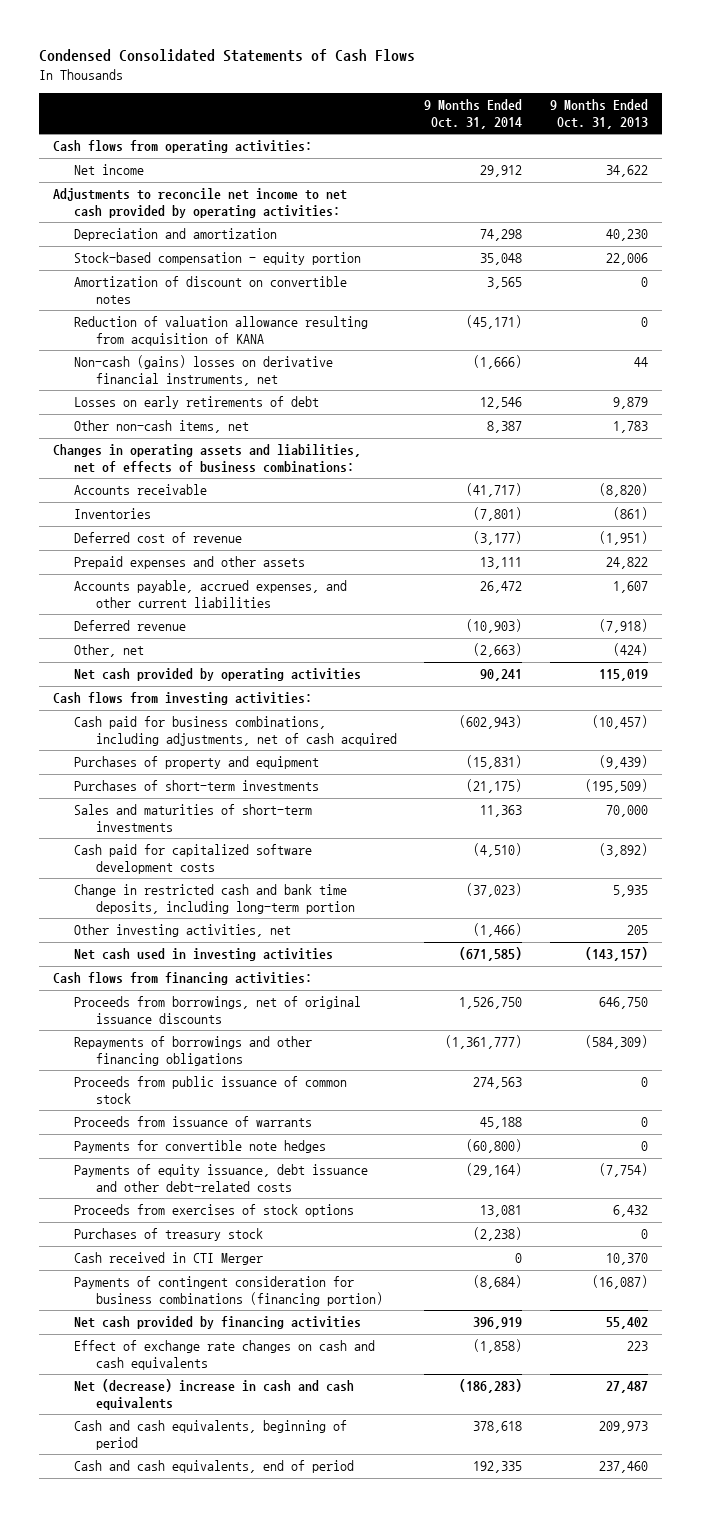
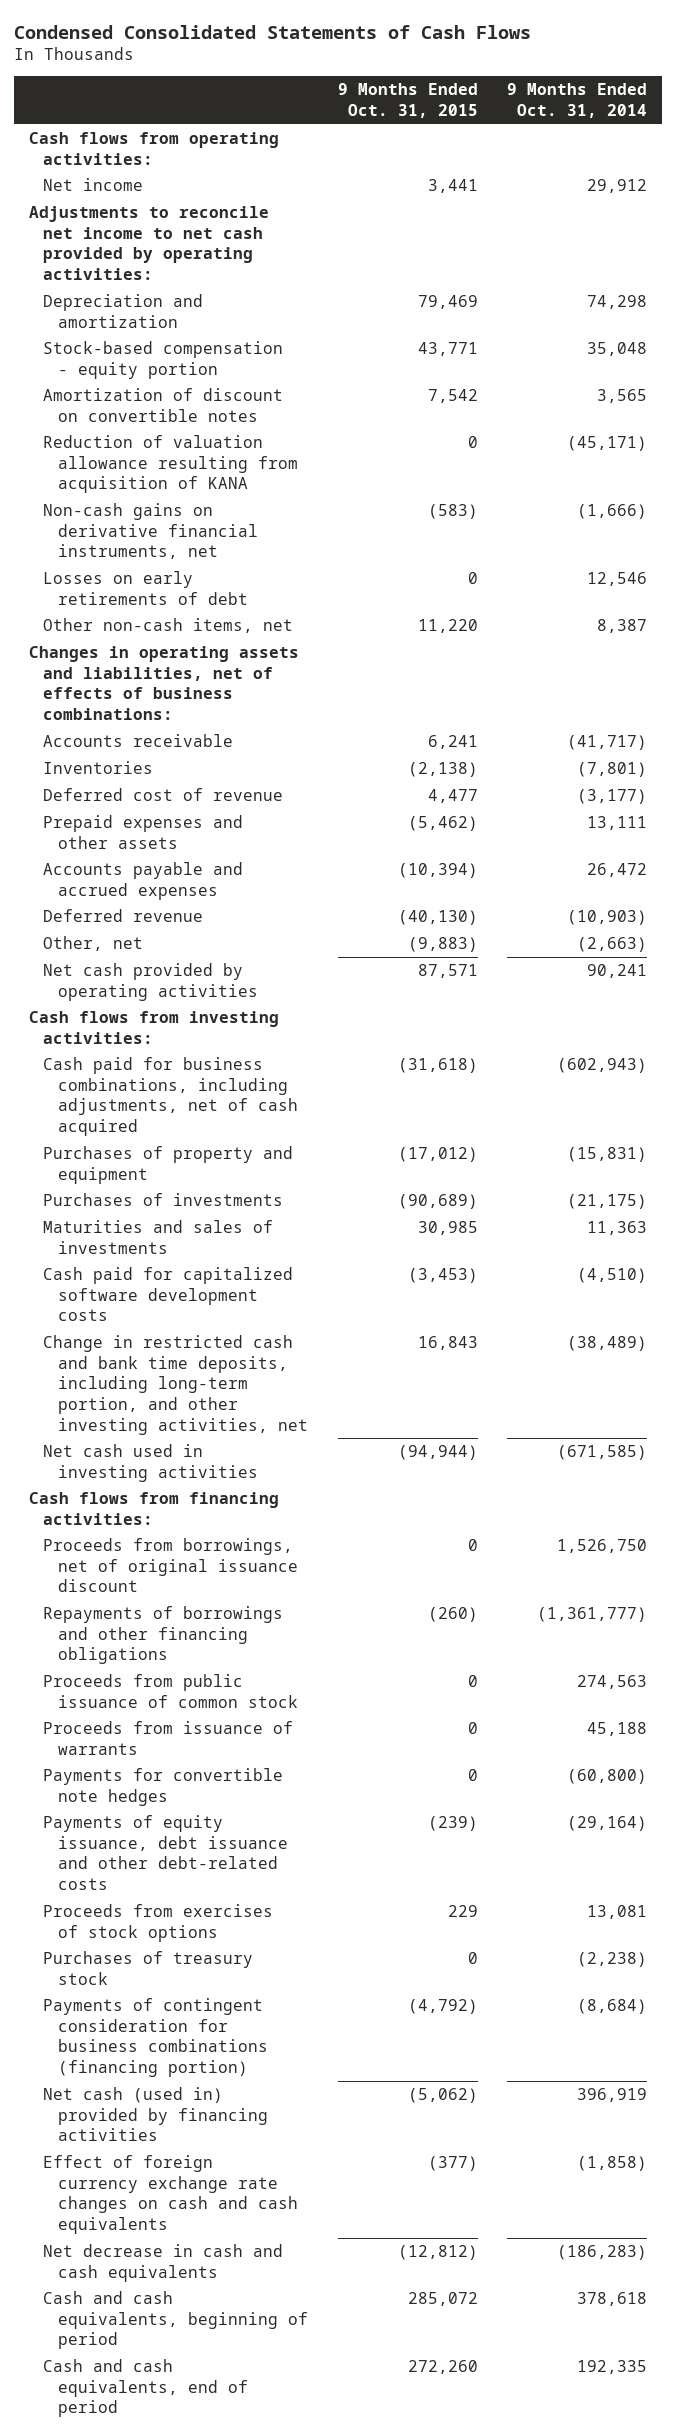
[549,99,648,129] 9 Months Ended Oct. 31, 2013 -> none
none -> [337,83,478,119] 9 Months Ended Oct. 31, 2015
[74,355,334,386] Non-cash (gains) losses on derivative financial instruments, net -> [43,503,259,560] Non-cash gains on derivative financial instruments, net
[74,580,348,608] Accounts payable, accrued expenses, and other current liabilities -> [43,862,244,900] Accounts payable and accrued expenses
[74,780,320,792] Purchases of short-term investments -> [43,1193,284,1207] Purchases of investments
[74,804,313,832] Sales and maturities of short-term investments -> [43,1220,274,1254] Maturities and sales of investments
[74,924,292,938] Other investing activities, net -> none
[74,884,355,914] Change in restricted cash and bank time deposits, including long-term portion -> [43,1335,309,1435] Change in restricted cash and bank time deposits, including long-term portion, and other investing activities, net
[466,883,523,898] (37,023) -> [567,1336,648,1352] (38,489)
[74,996,362,1024] Proceeds from borrowings, net of original issuance discounts -> [43,1538,299,1593] Proceeds from borrowings, net of original issuance discount
[74,1252,264,1266] Cash received in CTI Merger -> none
[74,1316,362,1330] Net cash provided by financing activities -> [43,2087,269,2142] Net cash (used in) provided by financing activities
[74,1340,376,1370] Effect of exchange rate changes on cash and cash equivalents -> [43,2155,299,2235] Effect of foreign currency exchange rate changes on cash and cash equivalents
[74,1379,355,1410] Net (decrease) increase in cash and cash equivalents -> [43,2244,284,2282] Net decrease in cash and cash equivalents

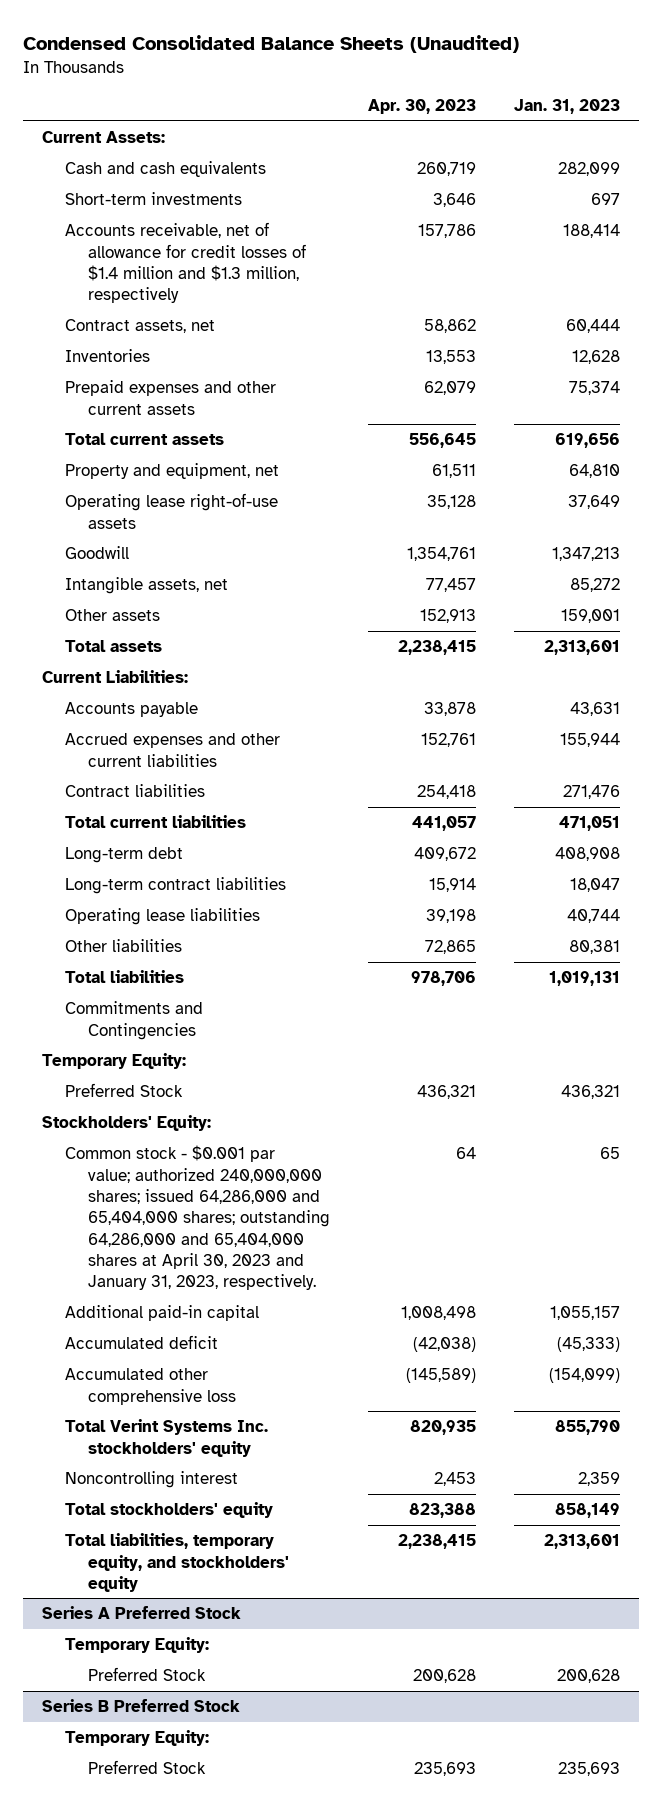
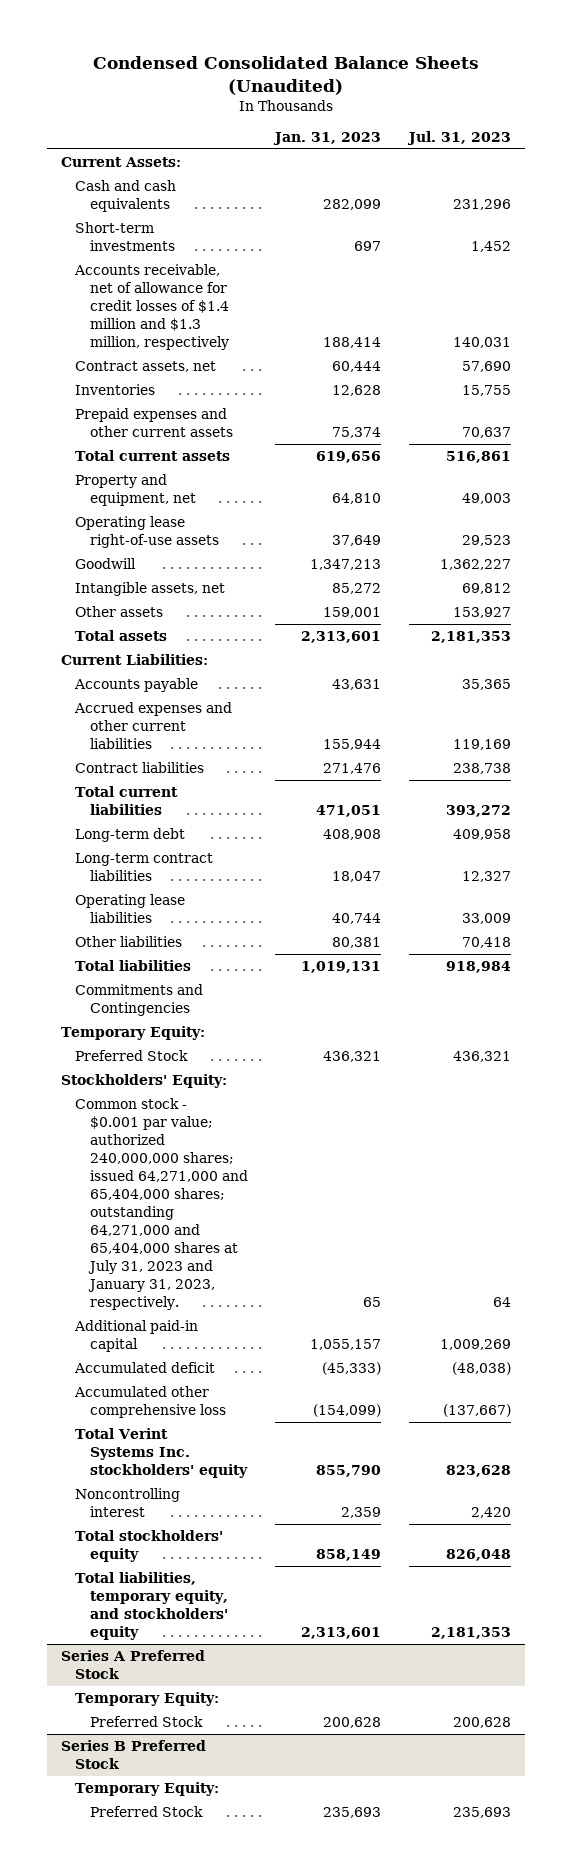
[367,99,476,115] Apr. 30, 2023 -> none
none -> [407,131,512,146] Jul. 31, 2023
[64,1145,330,1291] Common stock - $0.001 par value; authorized 240,000,000 shares; issued 64,286,000 and 65,404,000 shares; outstanding 64,286,000 and 65,404,000 shares at April 30, 2023 and January 31, 2023, respectively. -> [75,1098,248,1310] Common stock - $0.001 par value; authorized 240,000,000 shares; issued 64,271,000 and 65,404,000 shares; outstanding 64,271,000 and 65,404,000 shares at July 31, 2023 and January 31, 2023, respectively.

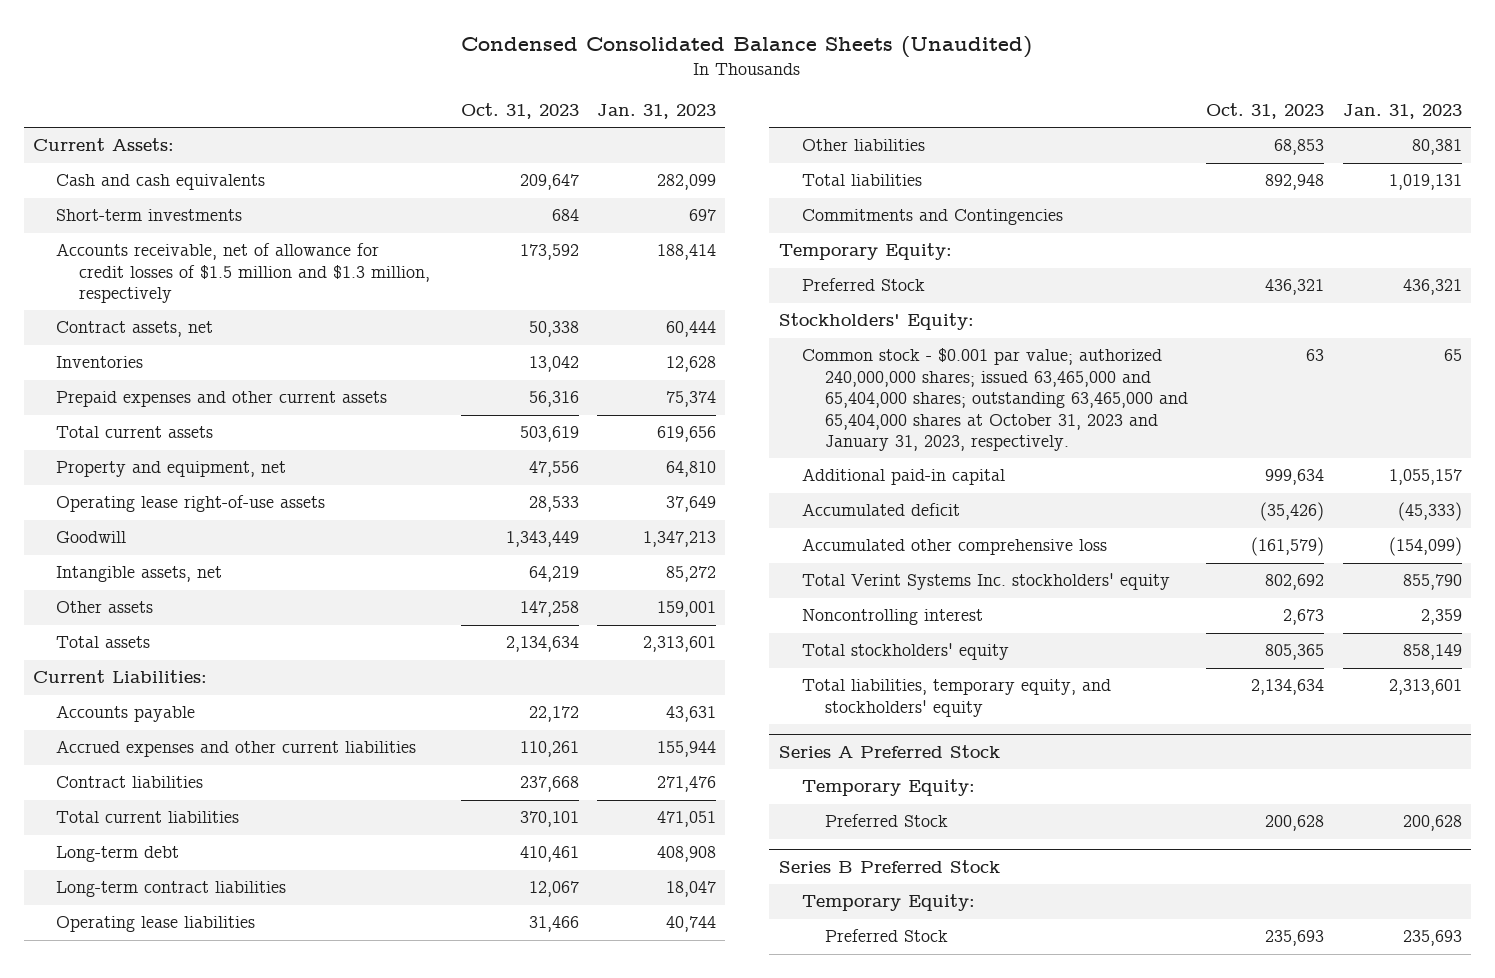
[407,131,512,146] Jul. 31, 2023 -> none
none -> [460,102,579,119] Oct. 31, 2023
[74,264,229,351] Accounts receivable, net of allowance for credit losses of $1.4 million and $1.3 million, respectively -> [56,243,431,304] Accounts receivable, net of allowance for credit losses of $1.5 million and $1.3 million, respectively
[75,1098,248,1310] Common stock - $0.001 par value; authorized 240,000,000 shares; issued 64,271,000 and 65,404,000 shares; outstanding 64,271,000 and 65,404,000 shares at July 31, 2023 and January 31, 2023, respectively. -> [801,348,1188,452] Common stock - $0.001 par value; authorized 240,000,000 shares; issued 63,465,000 and 65,404,000 shares; outstanding 63,465,000 and 65,404,000 shares at October 31, 2023 and January 31, 2023, respectively.

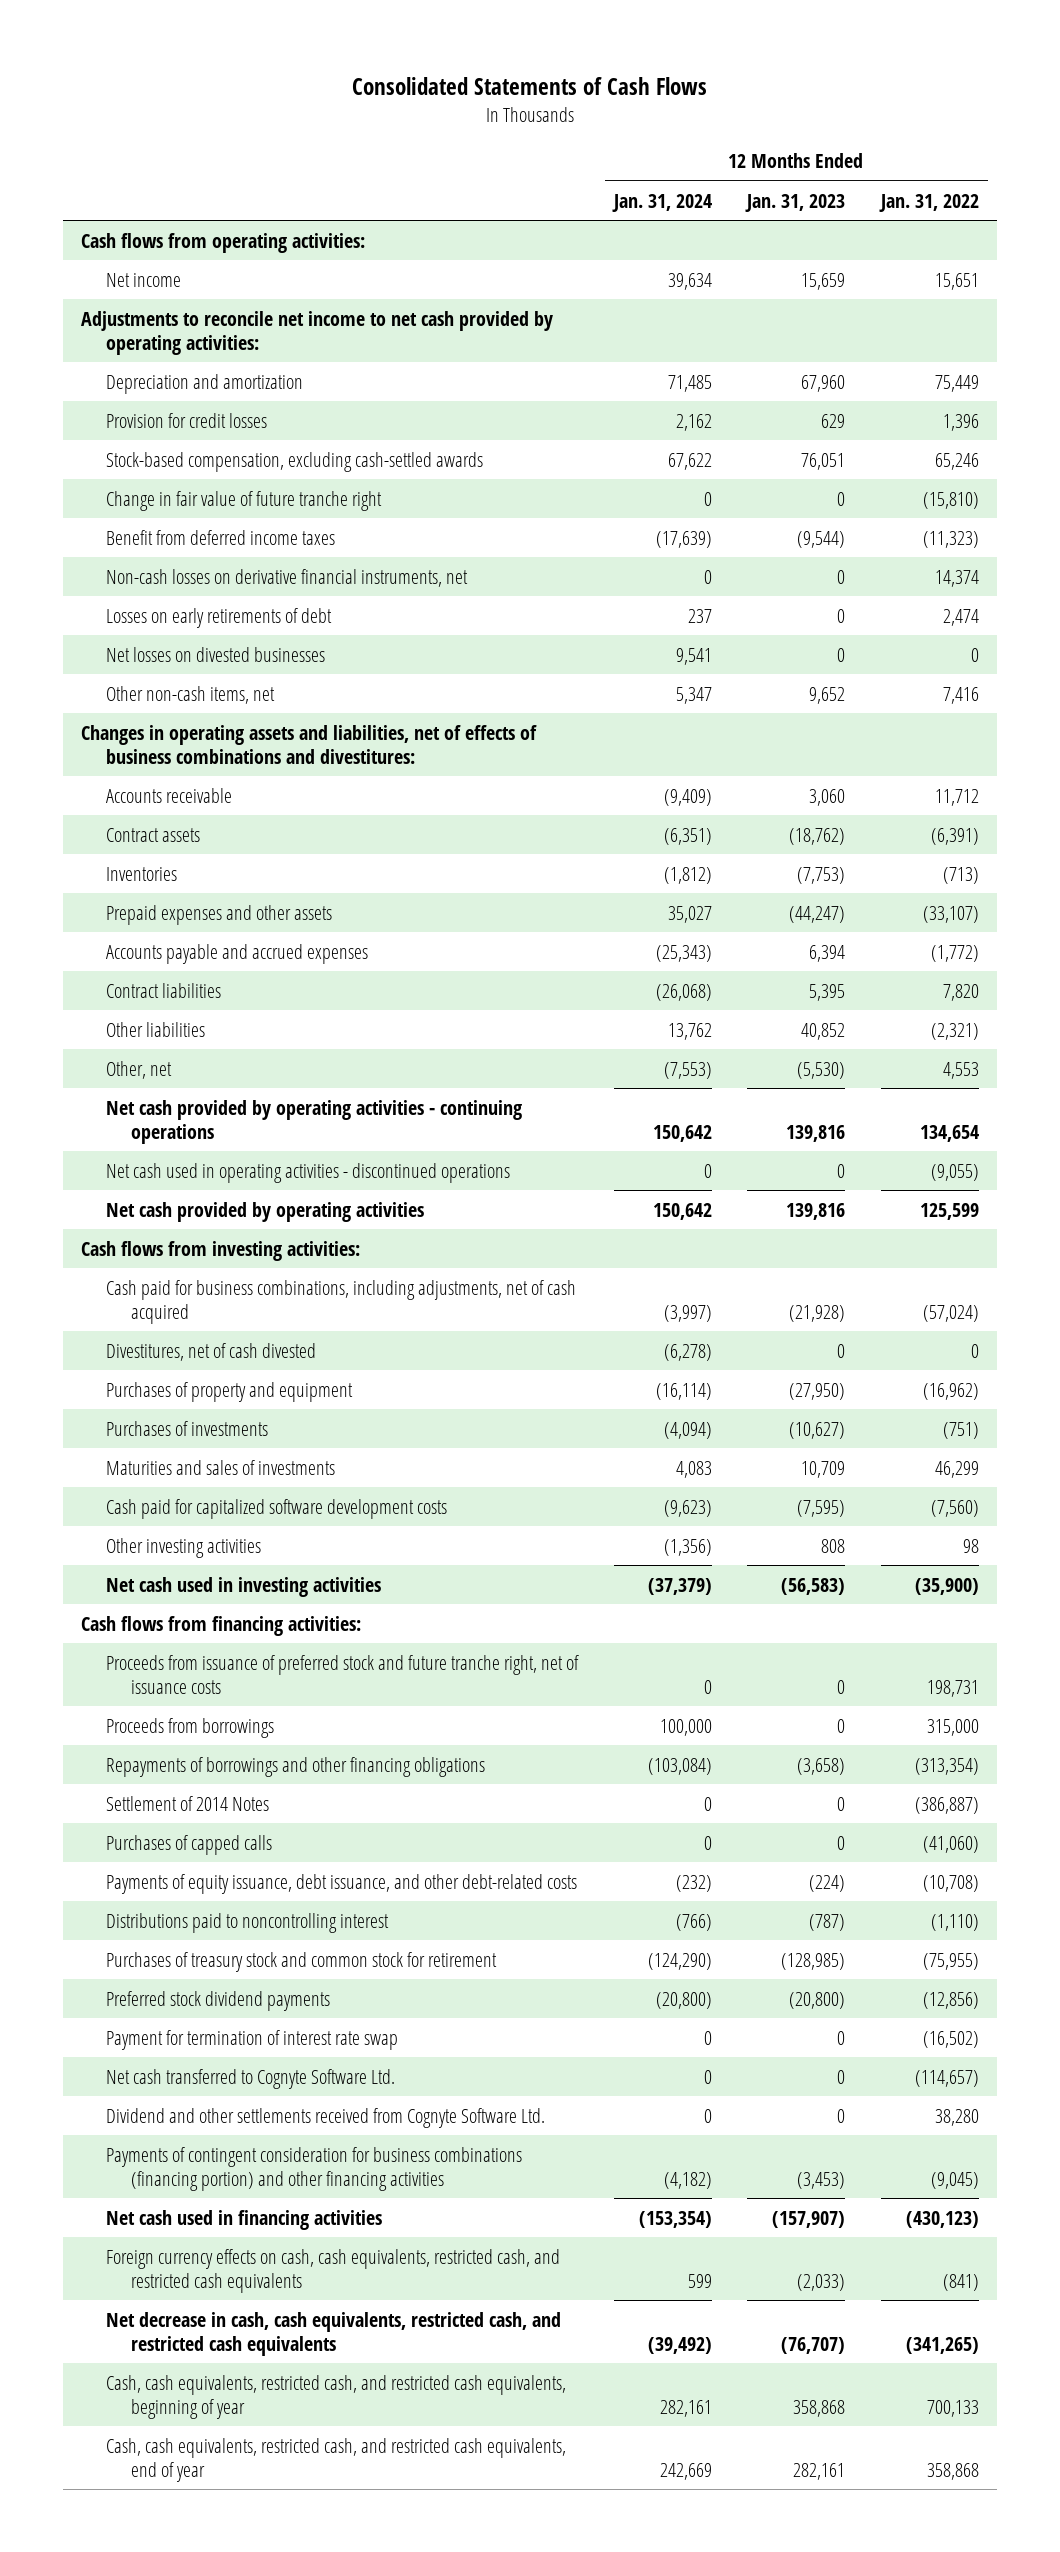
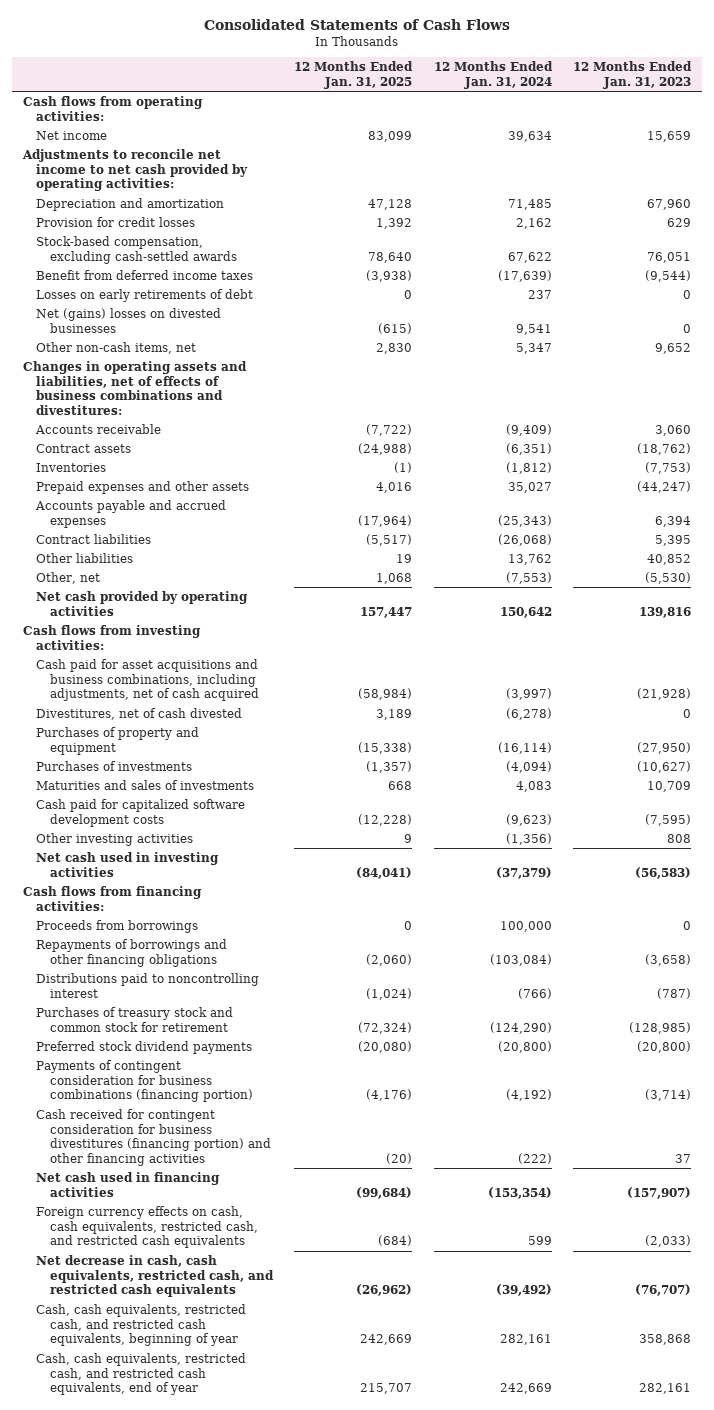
[878,193,979,212] Jan. 31, 2022 -> none
none -> [294,61,414,89] 12 Months Ended Jan. 31, 2025
[106,490,383,511] Change in fair value of future tranche right -> none
[106,568,469,587] Non-cash losses on derivative financial instruments, net -> none
[106,646,326,662] Net losses on divested businesses -> [36,307,222,333] Net (gains) losses on divested businesses
[106,1099,523,1144] Net cash provided by operating activities - continuing operations -> none
[106,1162,511,1183] Net cash used in operating activities - discontinued operations -> none
[106,1279,577,1324] Cash paid for business combinations, including adjustments, net of cash acquired -> [36,658,259,702] Cash paid for asset acquisitions and business combinations, including adjustments, net of cash acquired
[106,1654,580,1694] Proceeds from issuance of preferred stock and future tranche right, net of issuance costs -> none
[106,1795,270,1811] Settlement of 2014 Notes -> none
[106,1834,273,1855] Purchases of capped calls -> none
[106,1873,578,1894] Payments of equity issuance, debt issuance, and other debt-related costs -> none
[106,2029,399,2050] Payment for termination of interest rate swap -> none
[106,2068,396,2089] Net cash transferred to Cognyte Software Ltd. -> none
[106,2107,546,2128] Dividend and other settlements received from Cognyte Software Ltd. -> none
[106,2146,523,2191] Payments of contingent consideration for business combinations (financing portion) and other financing activities -> [36,1059,253,1103] Payments of contingent consideration for business combinations (financing portion)
[663,2171,712,2189] (4,182) -> [505,1089,552,1102] (4,192)
[797,2171,846,2189] (3,453) -> [645,1089,692,1102] (3,714)
none -> [36,1108,271,1167] Cash received for contingent consideration for business divestitures (financing portion) and other financing activities

